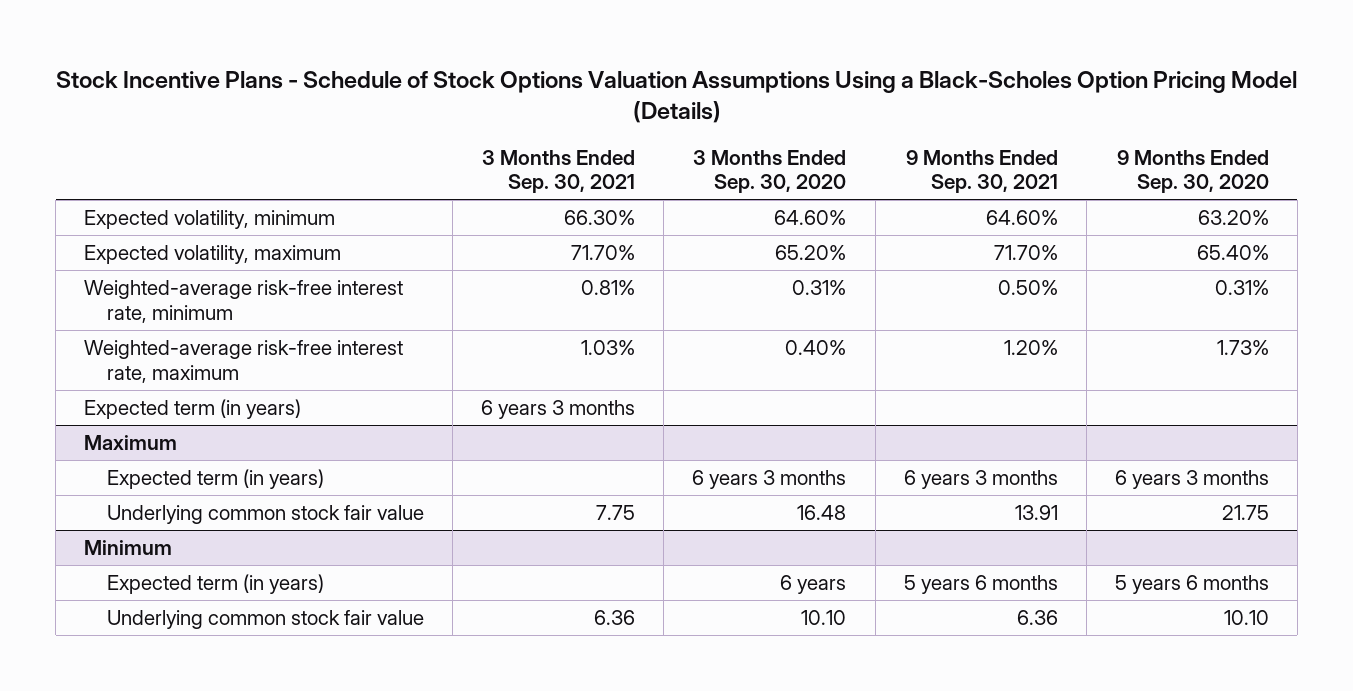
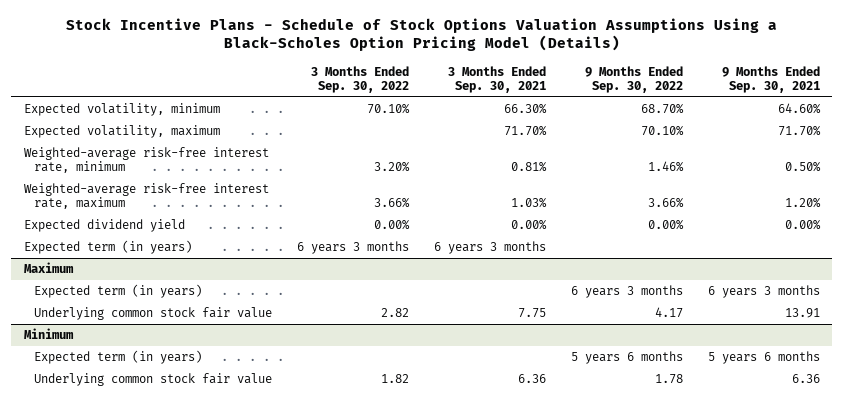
[693,149,847,194] 3 Months Ended Sep. 30, 2020 -> none
[1116,149,1269,194] 9 Months Ended Sep. 30, 2020 -> none
none -> [310,65,409,93] 3 Months Ended Sep. 30, 2022
none -> [584,65,683,93] 9 Months Ended Sep. 30, 2022
none -> [23,219,185,233] Expected dividend yield

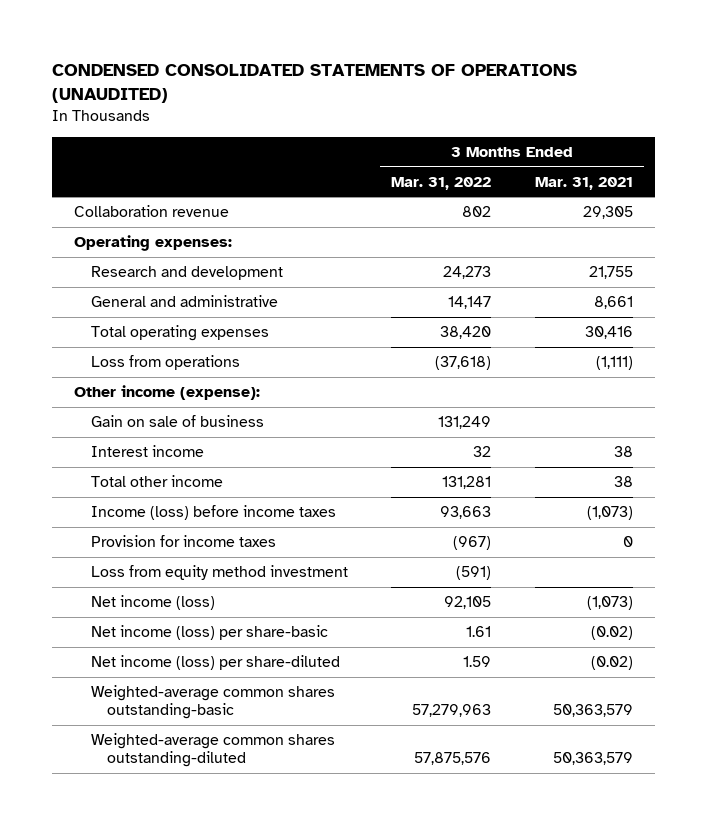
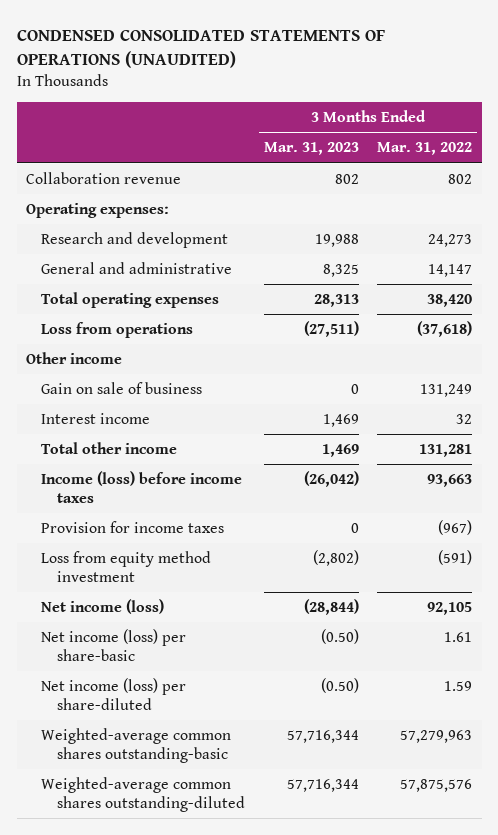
[535,176,634,190] Mar. 31, 2021 -> none
none -> [263,142,359,156] Mar. 31, 2023
[74,385,261,401] Other income (expense): -> [25,352,122,365] Other income

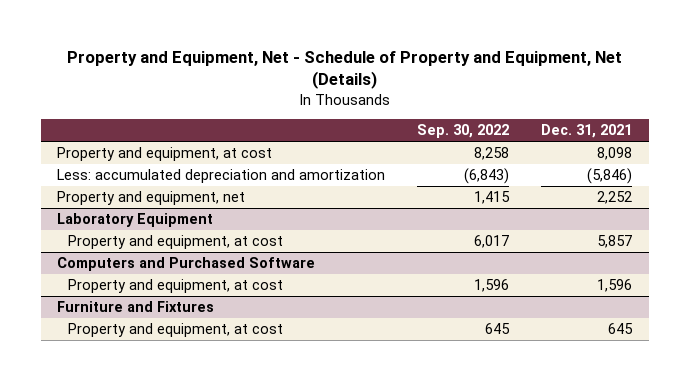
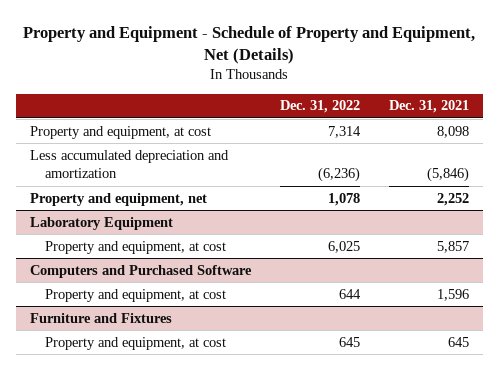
[66,51,622,90] Property and Equipment, Net - Schedule of Property and Equipment, Net (Details) -> [23,25,476,64] Property and Equipment - Schedule of Property and Equipment, Net (Details)
[417,124,510,139] Sep. 30, 2022 -> none
none -> [279,100,360,114] Dec. 31, 2022
[57,169,386,184] Less: accumulated depreciation and amortization -> [30,149,230,179] Less accumulated depreciation and amortization

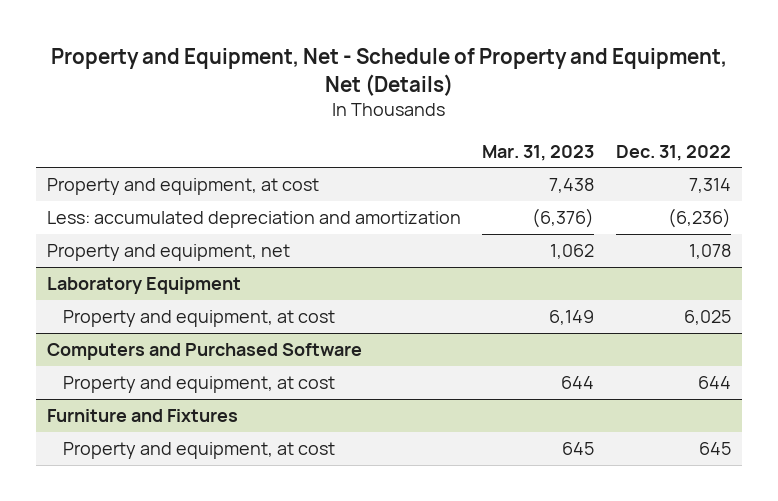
[23,25,476,64] Property and Equipment - Schedule of Property and Equipment, Net (Details) -> [50,48,727,97] Property and Equipment, Net - Schedule of Property and Equipment, Net (Details)
[388,100,469,114] Dec. 31, 2021 -> none
none -> [482,144,595,161] Mar. 31, 2023
[30,149,230,179] Less accumulated depreciation and amortization -> [46,211,461,229] Less: accumulated depreciation and amortization

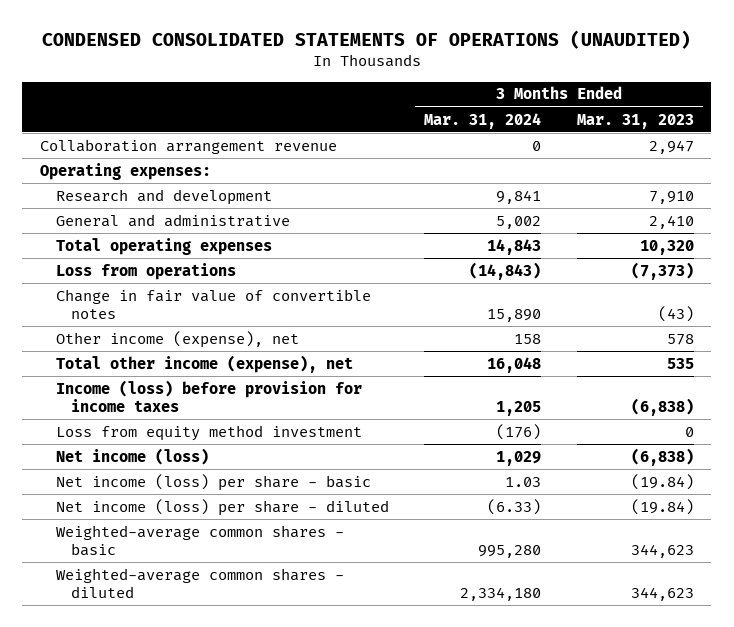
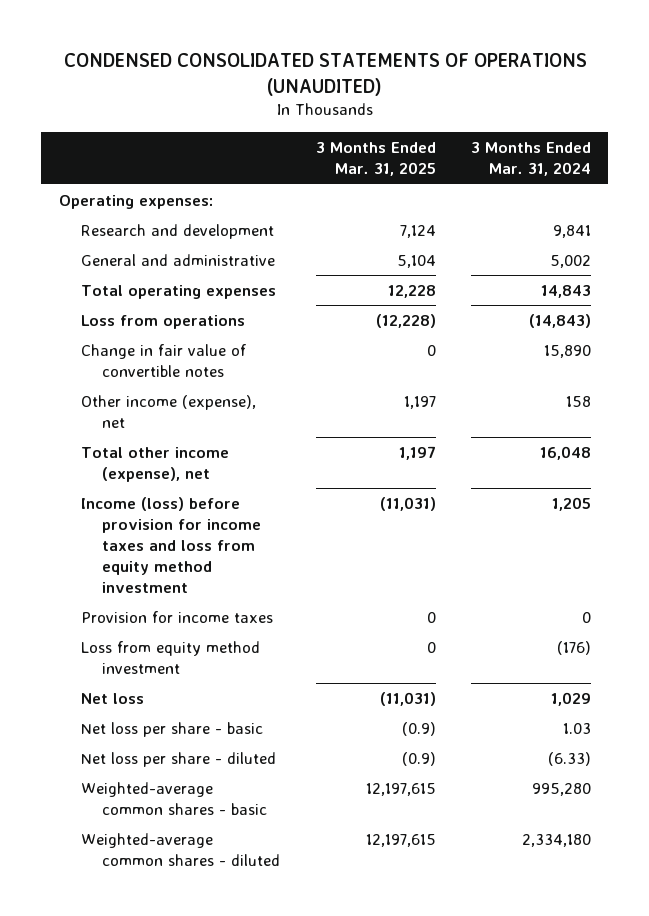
[576,113,694,129] Mar. 31, 2023 -> none
none -> [315,141,436,177] 3 Months Ended Mar. 31, 2025
[40,138,338,154] Collaboration arrangement revenue -> none
[55,379,362,412] Income (loss) before provision for income taxes -> [80,496,262,593] Income (loss) before provision for income taxes and loss from equity method investment
none -> [80,610,273,623] Provision for income taxes
[55,447,209,465] Net income (loss) -> [80,692,144,704] Net loss
[55,473,371,491] Net income (loss) per share - basic -> [80,721,263,737] Net loss per share - basic
[55,498,389,516] Net income (loss) per share - diluted -> [80,751,276,767] Net loss per share - diluted

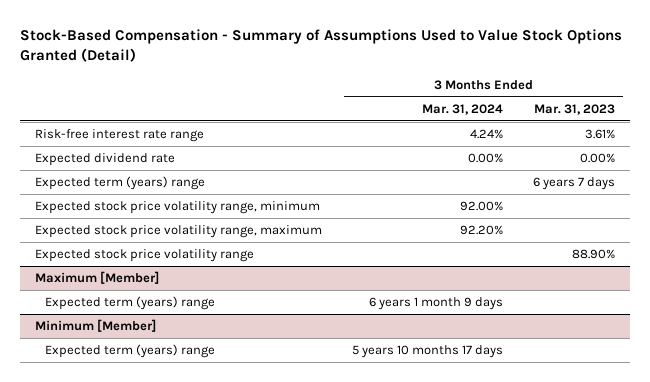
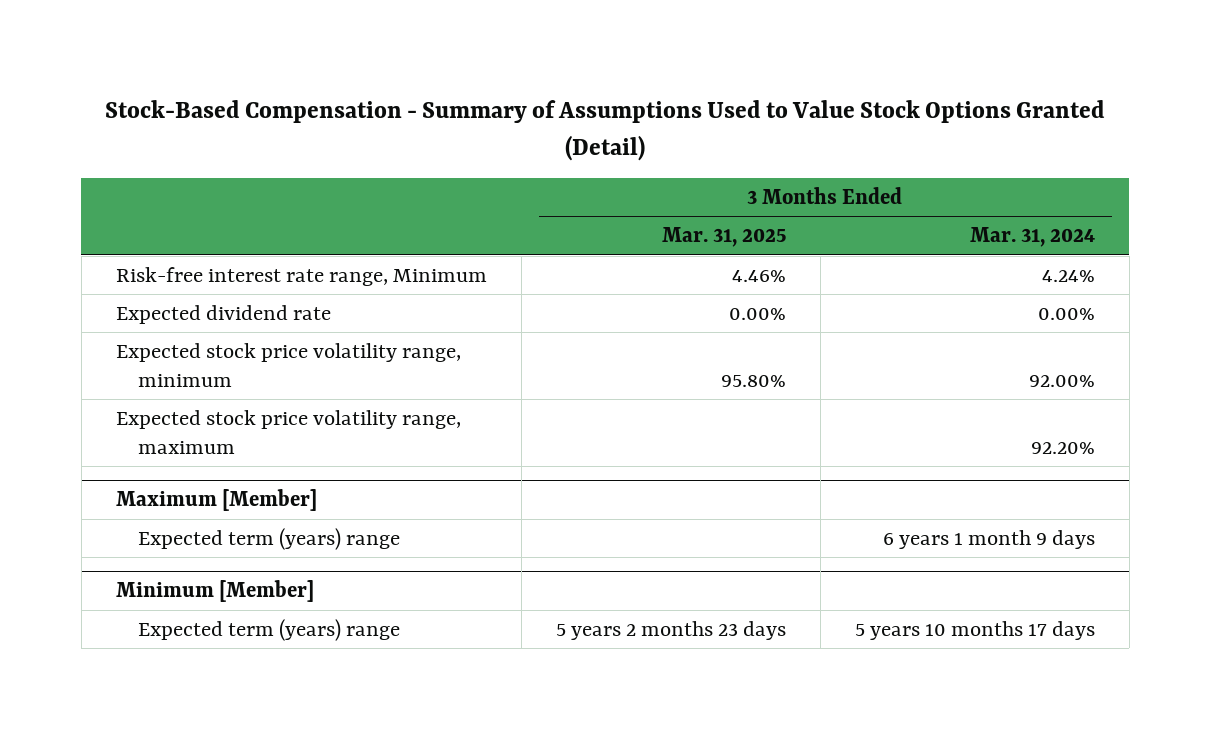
[534,103,616,115] Mar. 31, 2023 -> none
none -> [661,227,786,248] Mar. 31, 2025
[34,129,204,143] Risk-free interest rate range -> [115,266,487,286] Risk-free interest rate range, Minimum
[34,176,205,191] Expected term (years) range -> none
[34,249,254,263] Expected stock price volatility range -> none

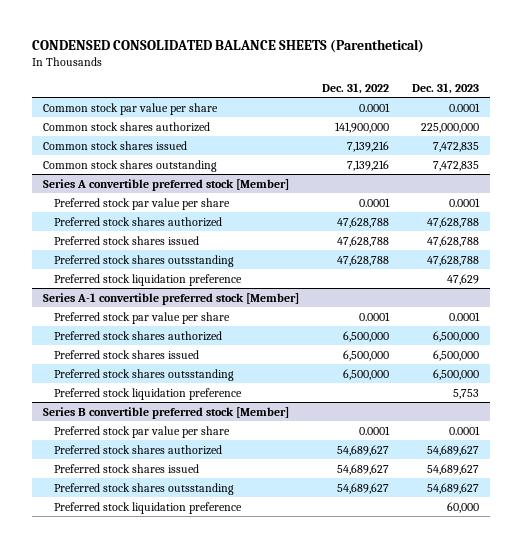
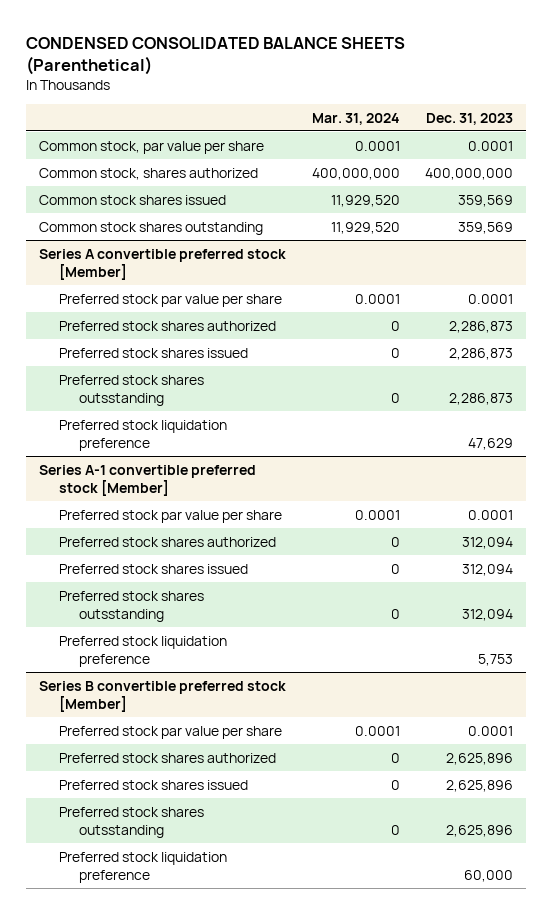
[321,82,389,94] Dec. 31, 2022 -> none
none -> [311,112,400,125] Mar. 31, 2024
[43,102,219,115] Common stock par value per share -> [39,140,265,154] Common stock, par value per share
[43,121,211,132] Common stock shares authorized -> [39,167,259,180] Common stock, shares authorized
[420,122,479,133] 225,000,000 -> [425,167,514,180] 400,000,000
[432,141,479,152] 7,472,835 -> [458,194,514,207] 359,569
[432,160,479,171] 7,472,835 -> [458,221,514,234] 359,569
[426,216,479,228] 47,628,788 -> [449,320,514,333] 2,286,873
[426,235,479,247] 47,628,788 -> [449,347,514,360] 2,286,873
[426,254,479,266] 47,628,788 -> [449,392,514,405] 2,286,873
[432,330,479,342] 6,500,000 -> [462,536,514,549] 312,094
[432,349,479,361] 6,500,000 -> [462,563,514,576] 312,094
[432,368,479,380] 6,500,000 -> [462,608,514,621] 312,094
[426,444,479,456] 54,689,627 -> [446,752,514,765] 2,625,896
[426,463,479,475] 54,689,627 -> [446,779,514,792] 2,625,896
[426,482,479,494] 54,689,627 -> [446,824,514,837] 2,625,896

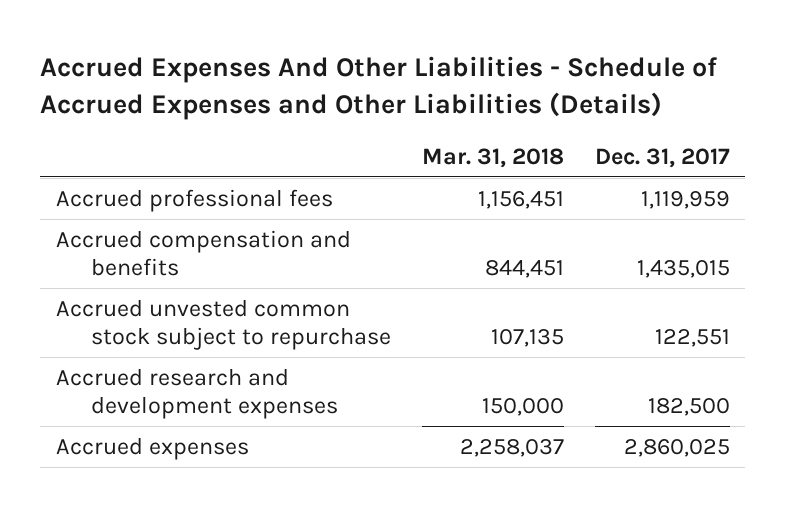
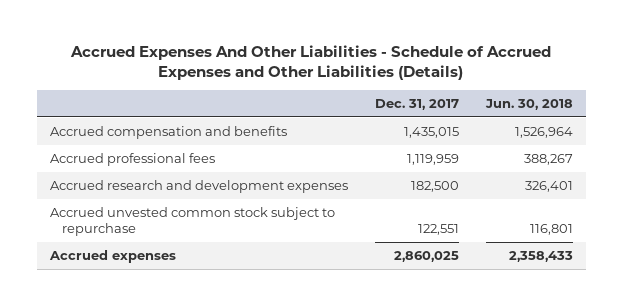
[421,147,564,168] Mar. 31, 2018 -> none
none -> [484,99,573,111] Jun. 30, 2018
[55,188,333,212] Accrued professional fees -> [50,152,216,166] Accrued professional fees
[55,298,391,350] Accrued unvested common stock subject to repurchase -> [50,206,336,237] Accrued unvested common stock subject to repurchase

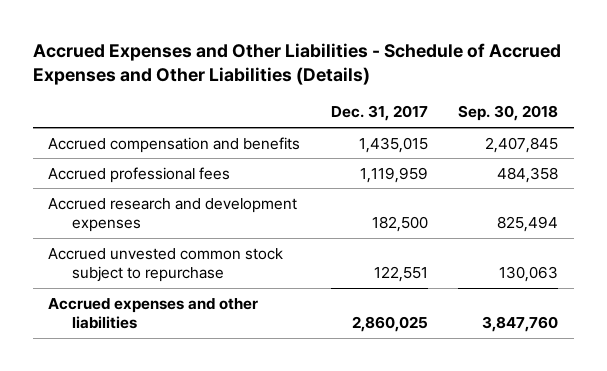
[70,45,552,81] Accrued Expenses And Other Liabilities - Schedule of Accrued Expenses and Other Liabilities (Details) -> [33,43,562,86] Accrued Expenses and Other Liabilities - Schedule of Accrued Expenses and Other Liabilities (Details)
[484,99,573,111] Jun. 30, 2018 -> none
none -> [458,105,559,122] Sep. 30, 2018
[49,249,177,263] Accrued expenses -> [48,297,259,329] Accrued expenses and other liabilities

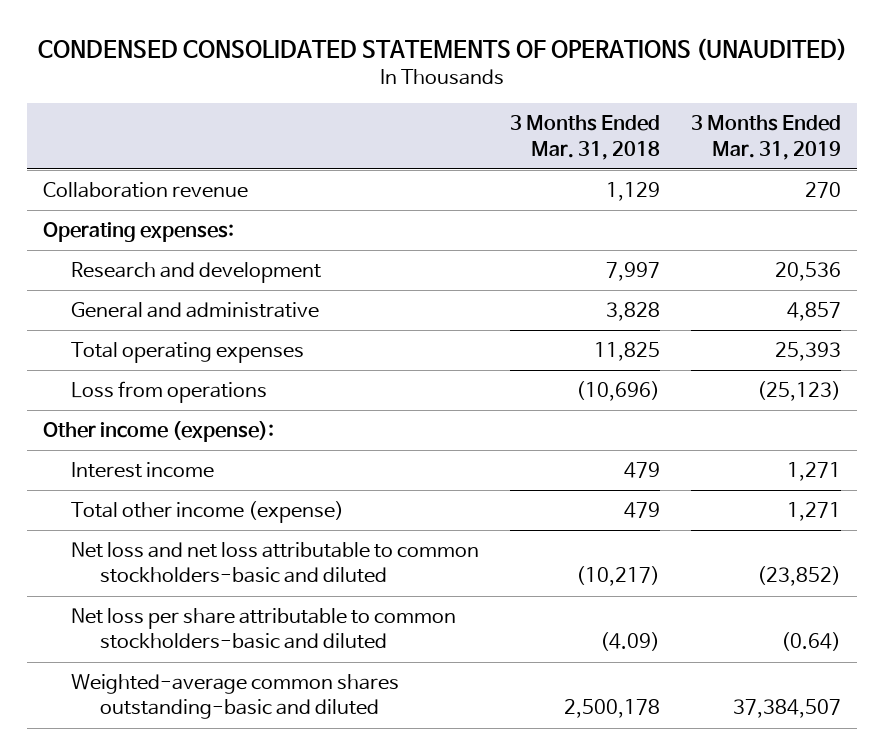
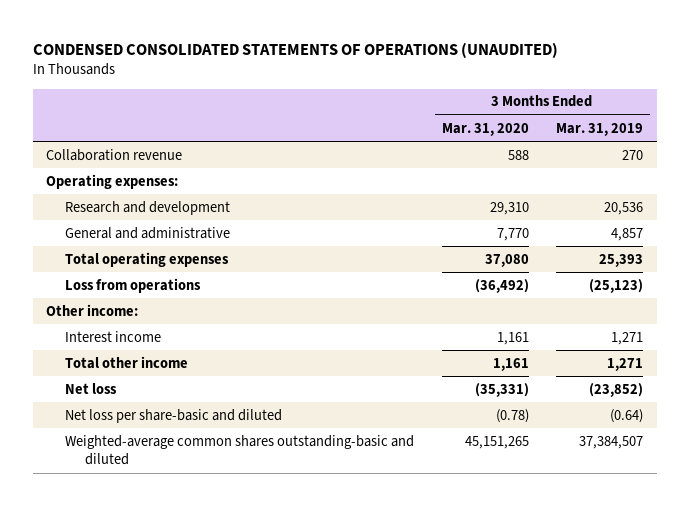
[510,115,661,160] 3 Months Ended Mar. 31, 2018 -> none
none -> [441,122,529,136] Mar. 31, 2020
[42,421,274,443] Other income (expense): -> [46,303,139,316] Other income:
[71,501,345,524] Total other income (expense) -> [65,355,189,369] Total other income
[71,542,480,584] Net loss and net loss attributable to common stockholders-basic and diluted -> [65,382,118,394] Net loss
[71,608,457,650] Net loss per share attributable to common stockholders-basic and diluted -> [65,408,283,423] Net loss per share-basic and diluted

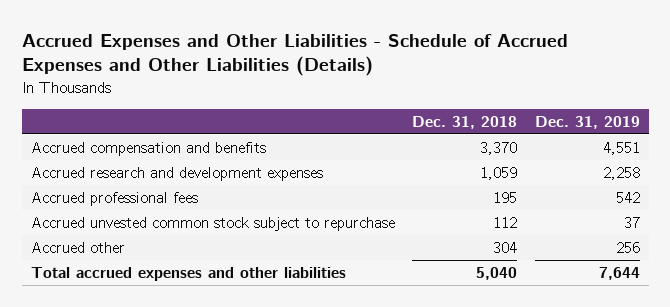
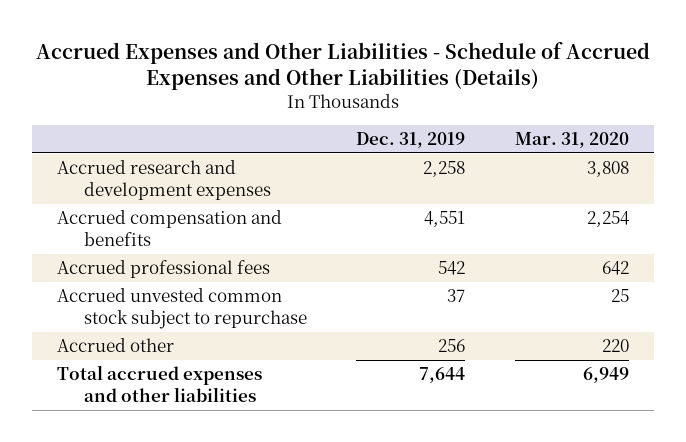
[412,115,518,129] Dec. 31, 2018 -> none
none -> [514,131,629,148] Mar. 31, 2020
[30,141,266,156] Accrued compensation and benefits -> [57,210,283,246] Accrued compensation and benefits

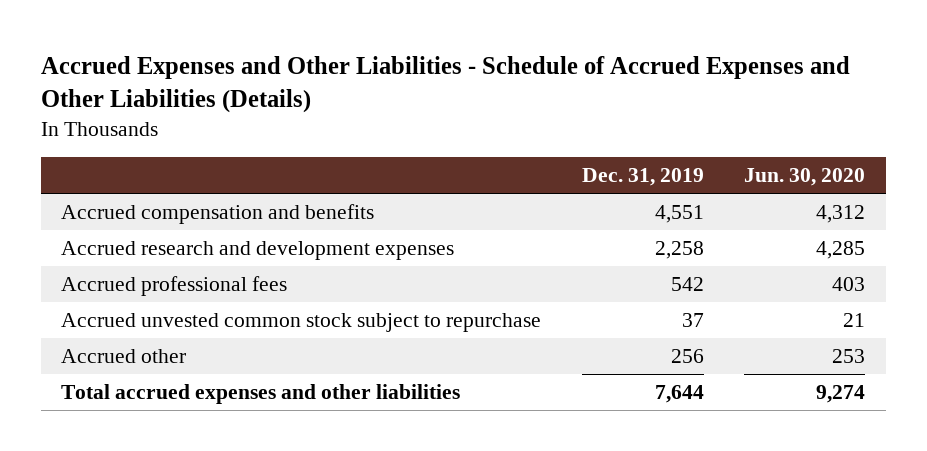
[514,131,629,148] Mar. 31, 2020 -> none
none -> [744,168,866,187] Jun. 30, 2020
[57,160,271,200] Accrued research and development expenses -> [61,240,455,260] Accrued research and development expenses

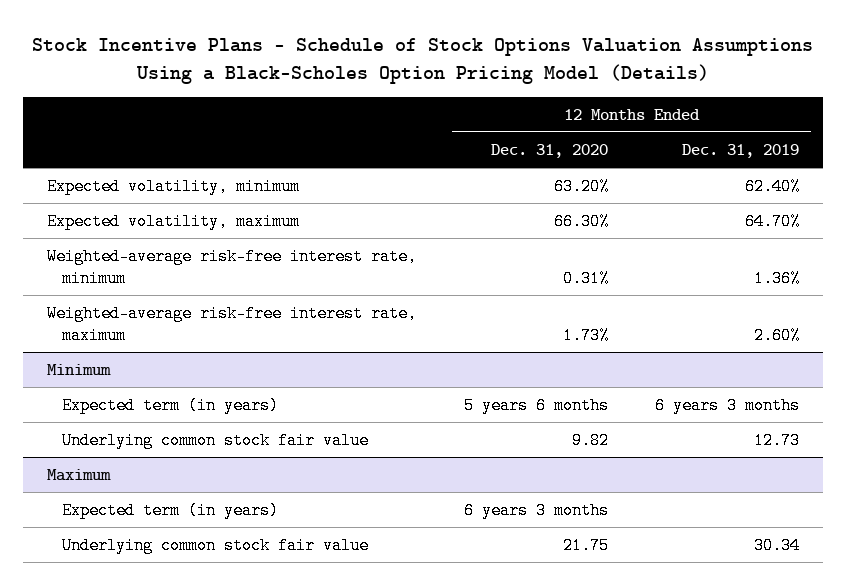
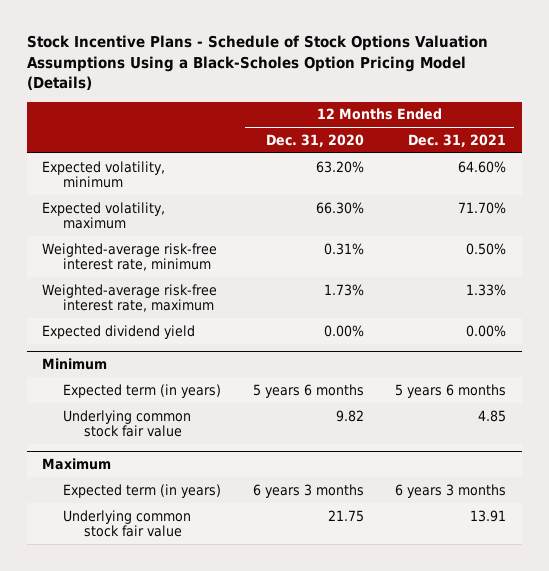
[682,143,800,158] Dec. 31, 2019 -> none
none -> [408,133,507,147] Dec. 31, 2021
none -> [42,324,196,339] Expected dividend yield

